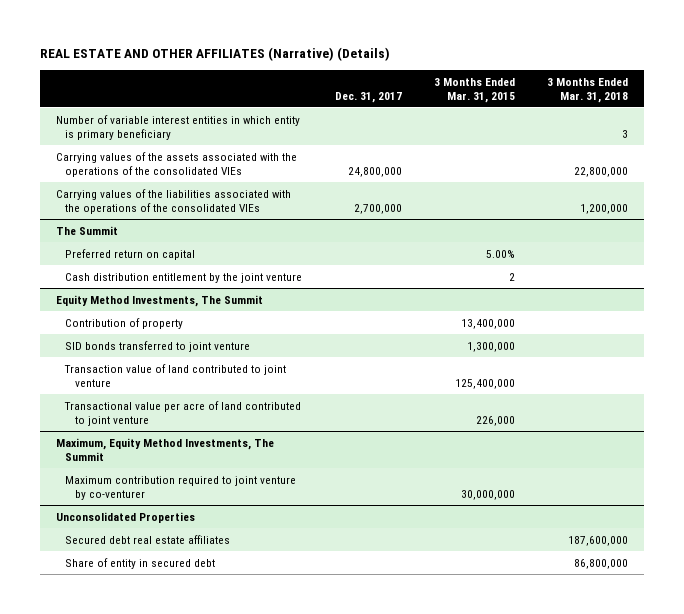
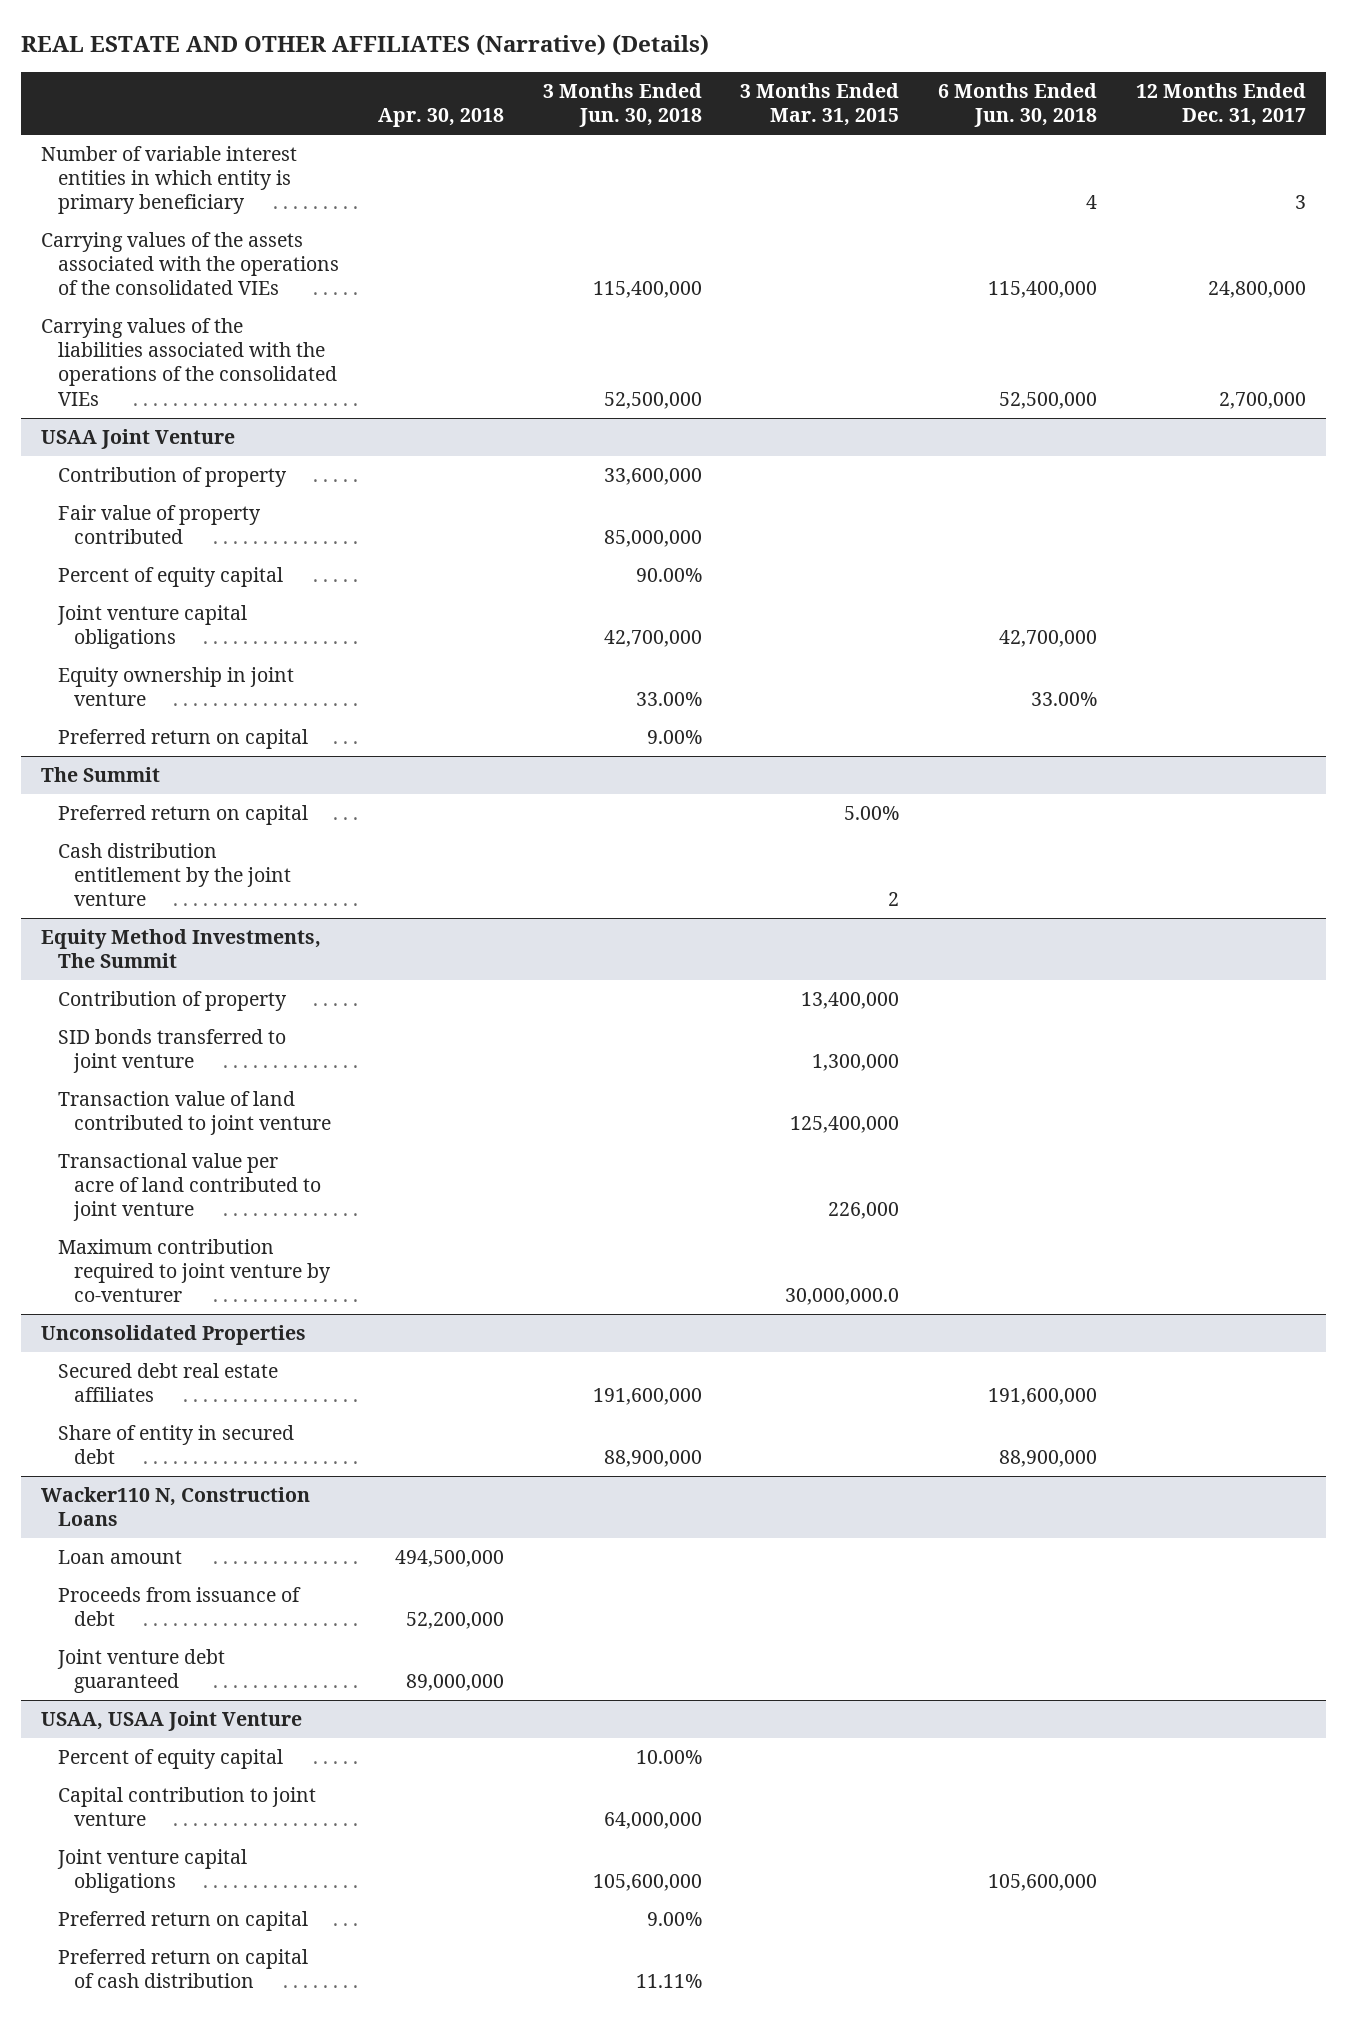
[334,91,402,103] Dec. 31, 2017 -> none
[546,77,628,103] 3 Months Ended Mar. 31, 2018 -> none
none -> [377,108,504,128] Apr. 30, 2018
none -> [542,82,702,128] 3 Months Ended Jun. 30, 2018
none -> [938,82,1098,128] 6 Months Ended Jun. 30, 2018
none -> [1136,82,1307,127] 12 Months Ended Dec. 31, 2017
none -> [40,429,235,450] USAA Joint Venture
none -> [57,467,287,488] Contribution of property
none -> [57,505,261,545] Fair value of property contributed
none -> [57,567,283,588] Percent of equity capital
none -> [56,605,247,650] Joint venture capital obligations
none -> [57,667,294,707] Equity ownership in joint venture
none -> [57,729,308,750] Preferred return on capital
[56,437,275,461] Maximum, Equity Method Investments, The Summit -> none
[65,475,297,500] Maximum contribution required to joint venture by co-venturer -> none
none -> [57,1239,332,1303] Maximum contribution required to joint venture by co-venturer
none -> [40,1487,310,1527] Wacker110 N, Construction Loans
none -> [57,1550,182,1565] Loan amount
none -> [57,1587,301,1627] Proceeds from issuance of debt
none -> [56,1649,225,1694] Joint venture debt guaranteed
none -> [40,1711,302,1732] USAA, USAA Joint Venture
none -> [57,1749,283,1770] Percent of equity capital
none -> [57,1787,316,1827] Capital contribution to joint venture
none -> [56,1849,247,1894] Joint venture capital obligations
none -> [57,1911,308,1932] Preferred return on capital
none -> [57,1949,308,1989] Preferred return on capital of cash distribution

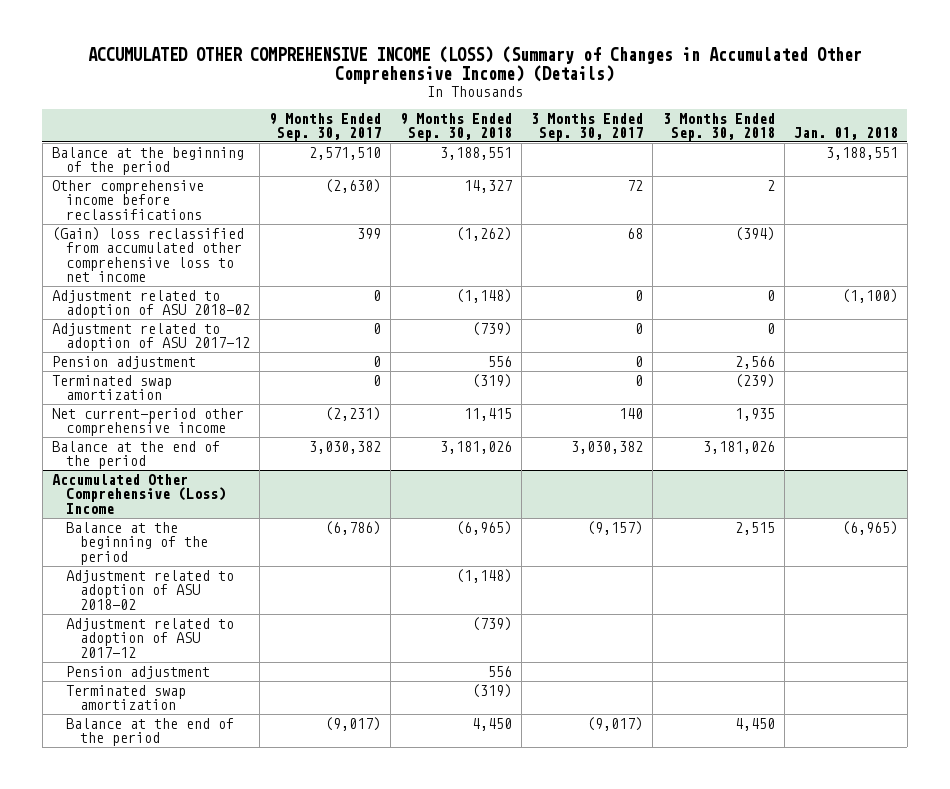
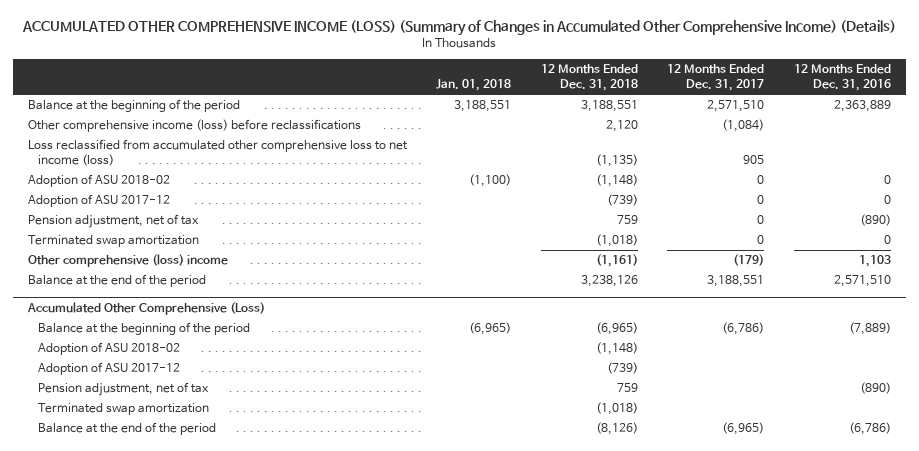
[269,112,382,142] 9 Months Ended Sep. 30, 2017 -> none
[400,112,513,142] 9 Months Ended Sep. 30, 2018 -> none
[531,112,644,142] 3 Months Ended Sep. 30, 2017 -> none
[662,112,775,142] 3 Months Ended Sep. 30, 2018 -> none
none -> [540,64,638,92] 12 Months Ended Dec. 31, 2018
none -> [667,64,765,92] 12 Months Ended Dec. 31, 2017
none -> [793,64,891,92] 12 Months Ended Dec. 31, 2016
[51,180,204,220] Other comprehensive income before reclassifications -> [27,119,361,133] Other comprehensive income (loss) before reclassifications
[51,227,244,283] (Gain) loss reclassified from accumulated other comprehensive loss to net income -> [27,139,408,167] Loss reclassified from accumulated other comprehensive loss to net income (loss)
[51,290,251,319] Adjustment related to adoption of ASU 2018-02 -> [27,174,170,188] Adoption of ASU 2018-02
[51,323,251,352] Adjustment related to adoption of ASU 2017-12 -> [27,194,170,208] Adoption of ASU 2017-12
[51,356,196,370] Pension adjustment -> [27,214,199,229] Pension adjustment, net of tax
[51,408,244,437] Net current-period other comprehensive income -> [27,254,228,268] Other comprehensive (loss) income
[51,474,227,514] Accumulated Other Comprehensive (Loss) Income -> [26,301,265,315] Accumulated Other Comprehensive (Loss)
[66,570,235,610] Adjustment related to adoption of ASU 2018-02 -> [37,342,180,356] Adoption of ASU 2018-02
[66,618,235,658] Adjustment related to adoption of ASU 2017-12 -> [37,362,180,376] Adoption of ASU 2017-12
[66,666,211,680] Pension adjustment -> [37,382,209,397] Pension adjustment, net of tax

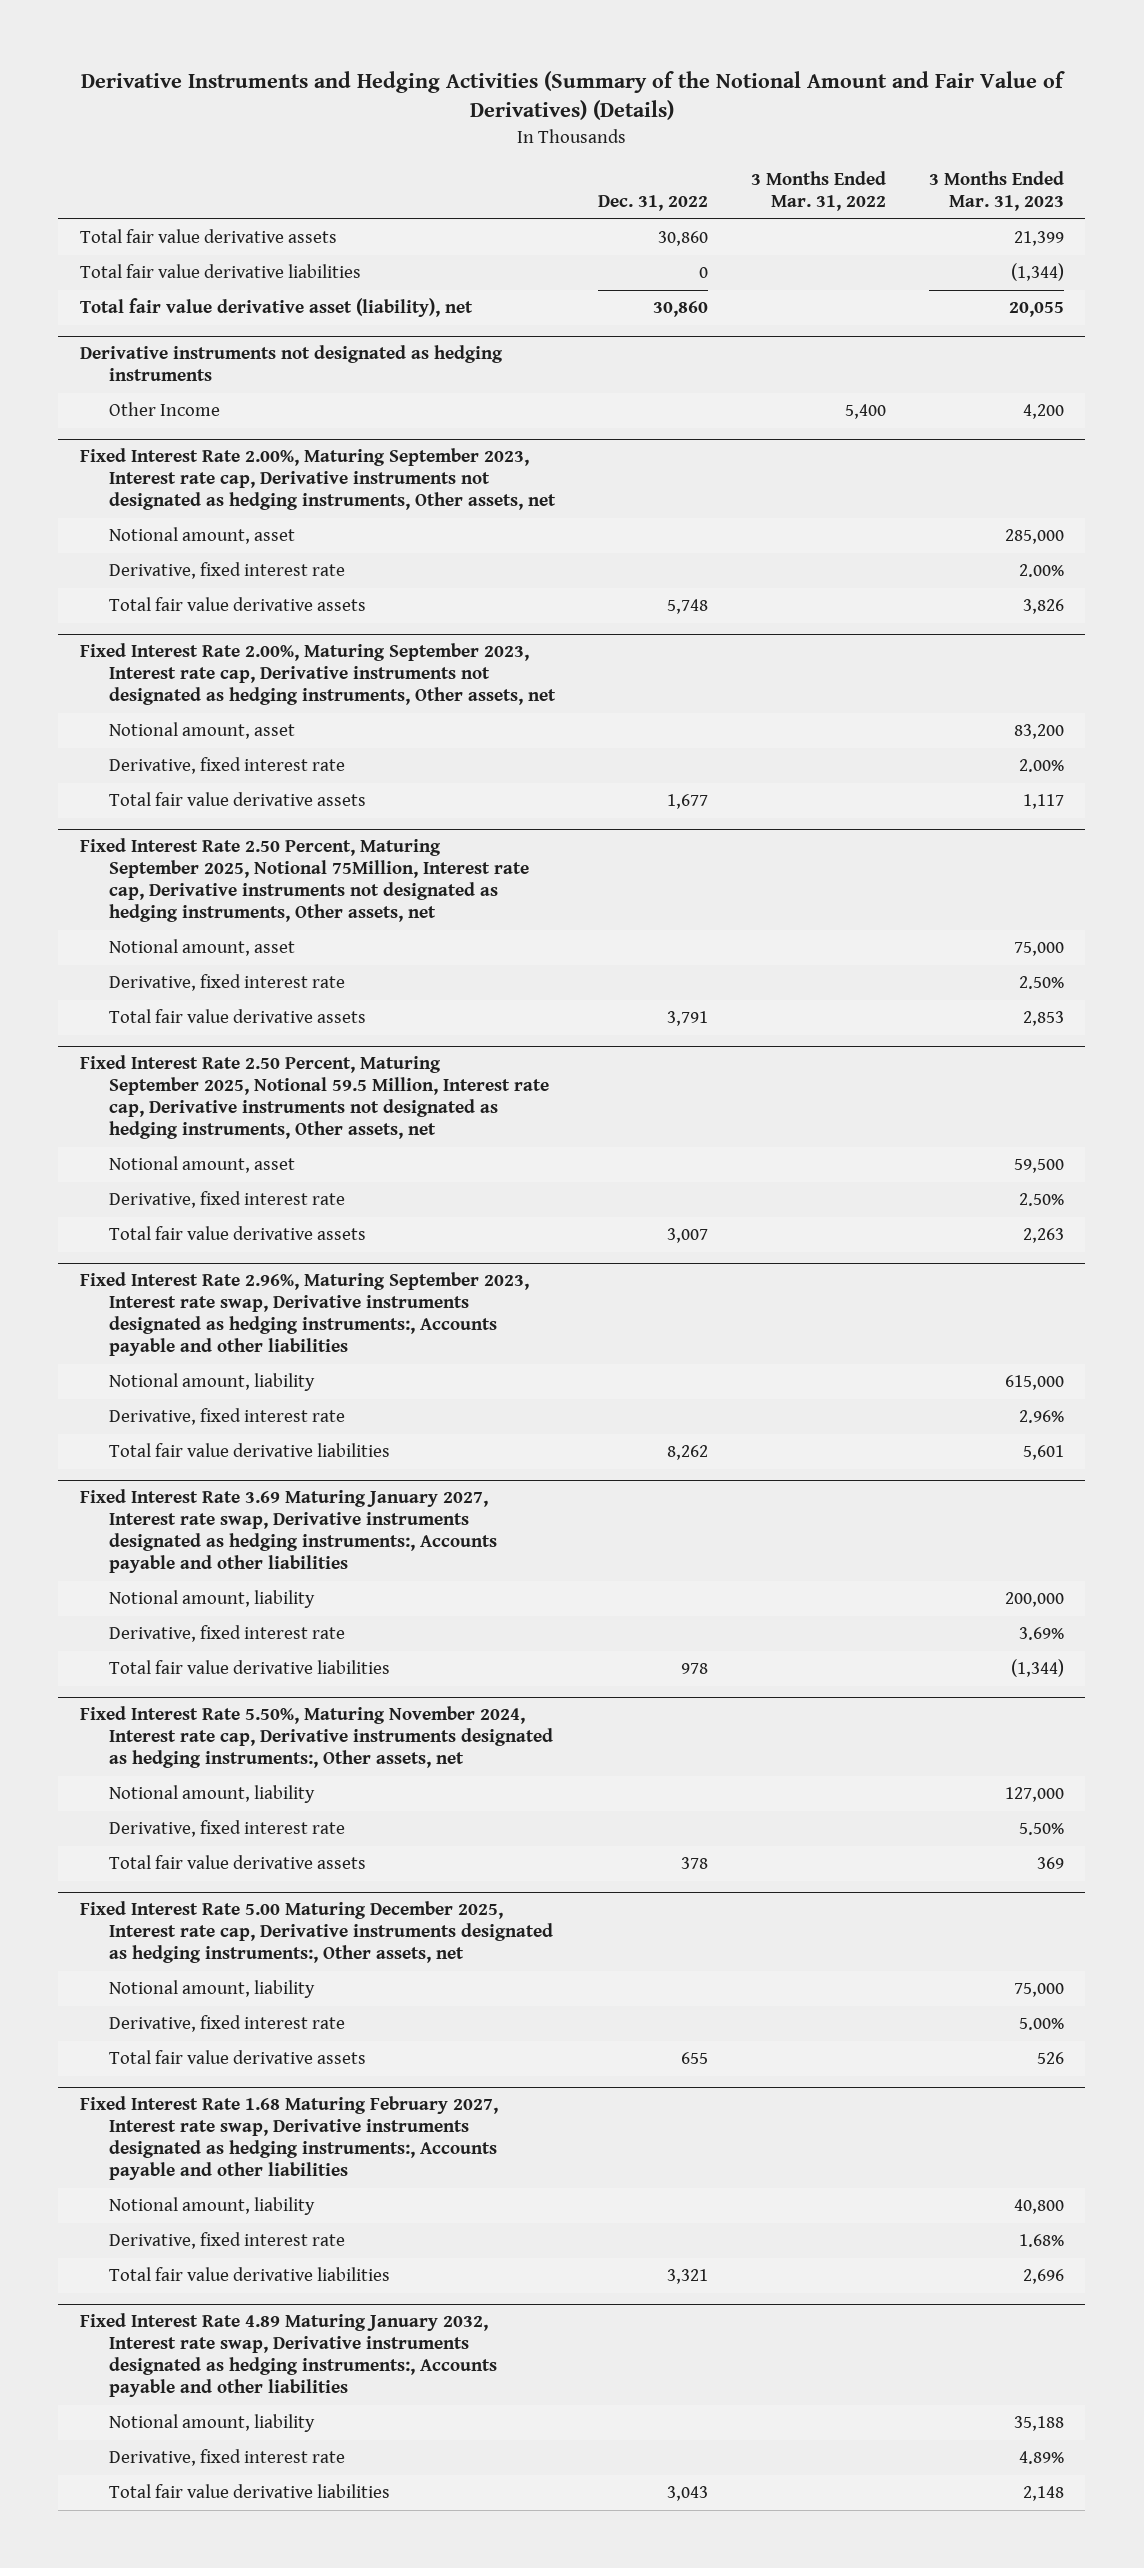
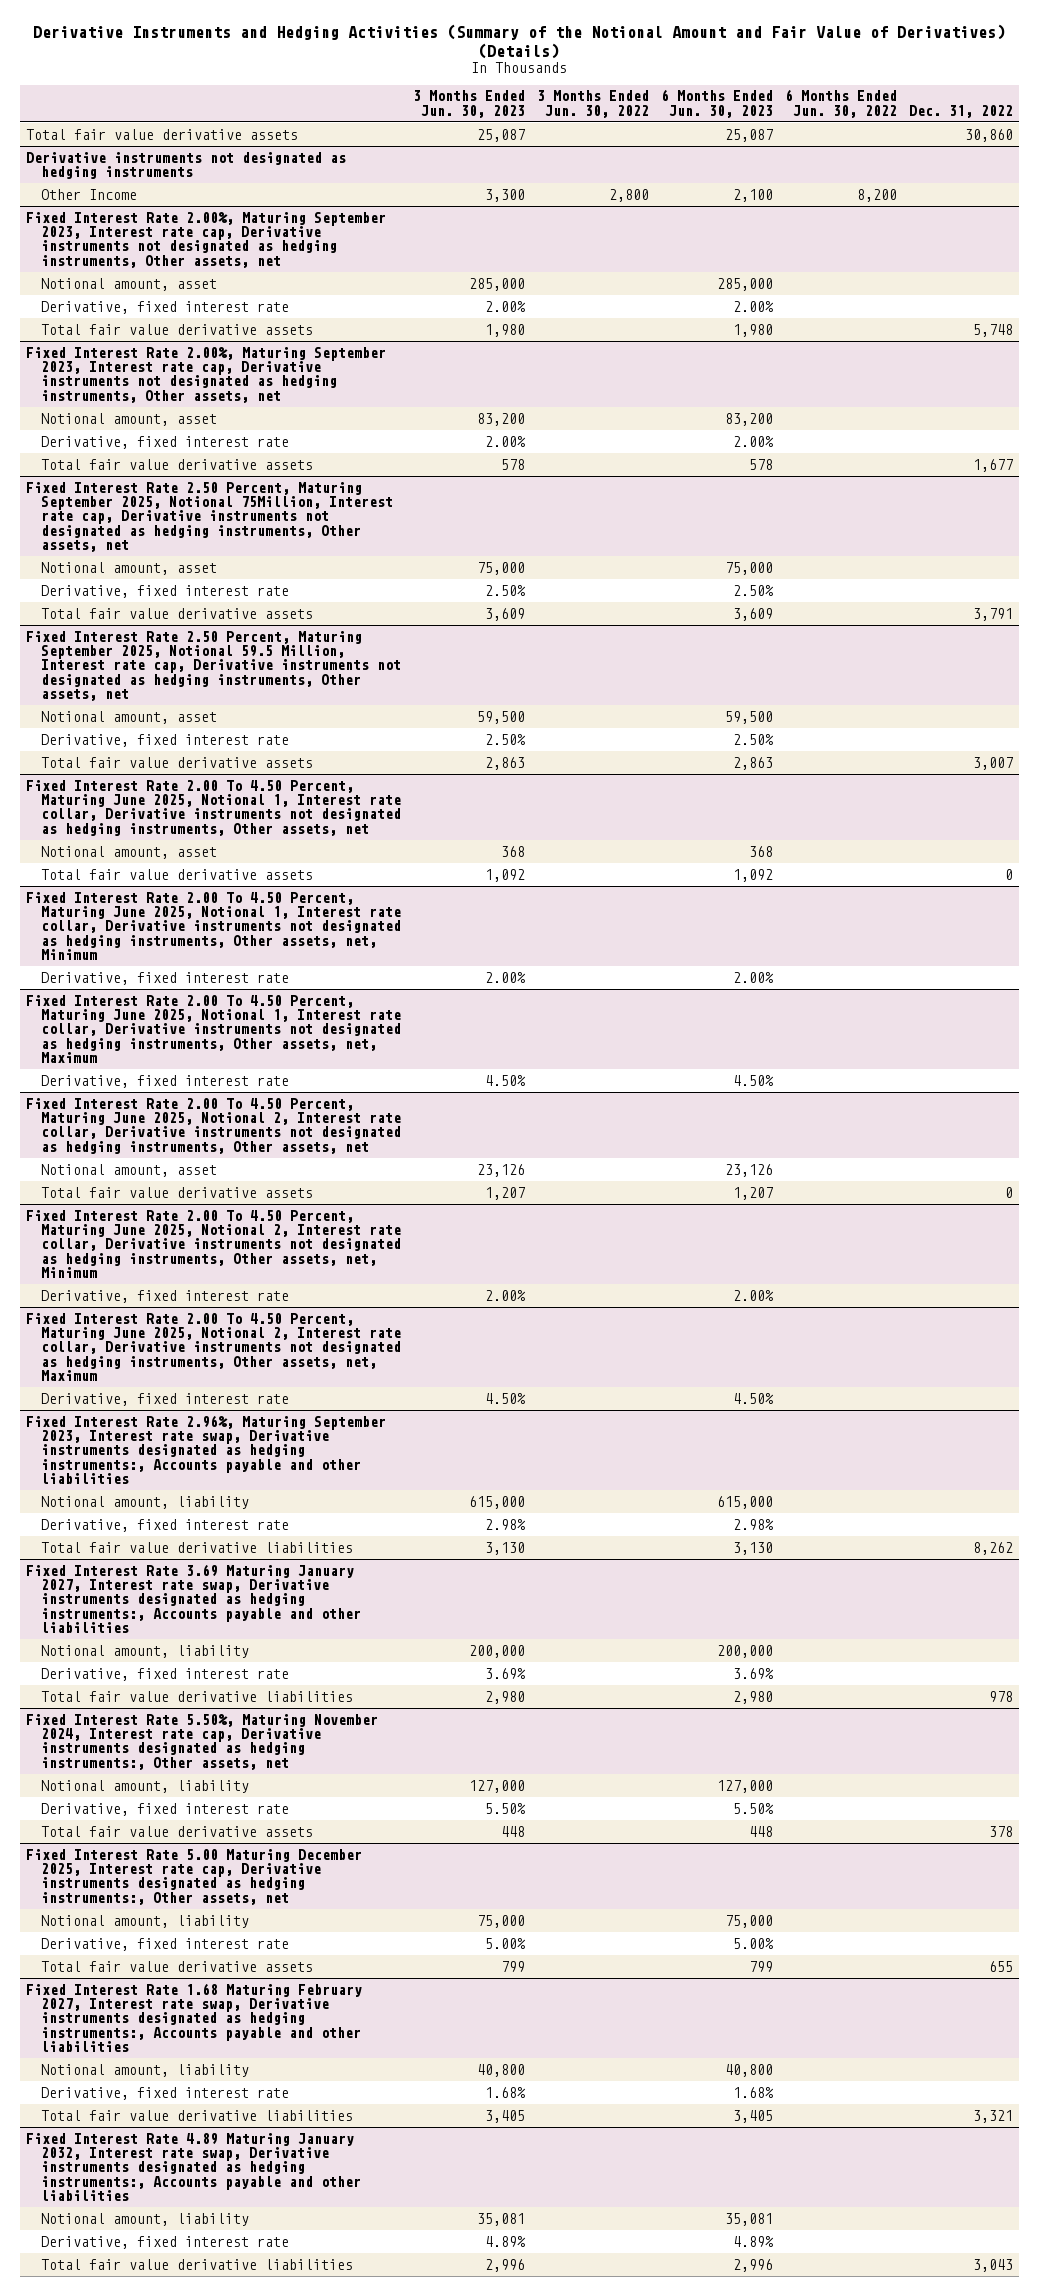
[750,171,886,212] 3 Months Ended Mar. 31, 2022 -> none
[928,171,1064,212] 3 Months Ended Mar. 31, 2023 -> none
none -> [413,90,526,118] 3 Months Ended Jun. 30, 2023
none -> [537,90,650,118] 3 Months Ended Jun. 30, 2022
none -> [661,89,774,118] 6 Months Ended Jun. 30, 2023
none -> [785,89,898,118] 6 Months Ended Jun. 30, 2022
[79,264,361,279] Total fair value derivative liabilities -> none
[79,298,473,318] Total fair value derivative asset (liability), net -> none
none -> [25,779,402,836] Fixed Interest Rate 2.00 To 4.50 Percent, Maturing June 2025, Notional 1, Interest rate collar, Derivative instruments not designated as hedging instruments, Other assets, net
none -> [41,845,218,859] Notional amount, asset
none -> [41,868,314,880] Total fair value derivative assets
none -> [25,891,402,961] Fixed Interest Rate 2.00 To 4.50 Percent, Maturing June 2025, Notional 1, Interest rate collar, Derivative instruments not designated as hedging instruments, Other assets, net, Minimum
none -> [41,971,290,985] Derivative, fixed interest rate
none -> [25,994,402,1064] Fixed Interest Rate 2.00 To 4.50 Percent, Maturing June 2025, Notional 1, Interest rate collar, Derivative instruments not designated as hedging instruments, Other assets, net, Maximum
none -> [41,1074,290,1088] Derivative, fixed interest rate
none -> [25,1097,402,1154] Fixed Interest Rate 2.00 To 4.50 Percent, Maturing June 2025, Notional 2, Interest rate collar, Derivative instruments not designated as hedging instruments, Other assets, net
none -> [41,1163,218,1177] Notional amount, asset
none -> [41,1186,314,1198] Total fair value derivative assets
none -> [25,1209,402,1279] Fixed Interest Rate 2.00 To 4.50 Percent, Maturing June 2025, Notional 2, Interest rate collar, Derivative instruments not designated as hedging instruments, Other assets, net, Minimum
none -> [41,1289,290,1303] Derivative, fixed interest rate
none -> [25,1312,402,1382] Fixed Interest Rate 2.00 To 4.50 Percent, Maturing June 2025, Notional 2, Interest rate collar, Derivative instruments not designated as hedging instruments, Other assets, net, Maximum
none -> [41,1392,290,1406] Derivative, fixed interest rate

